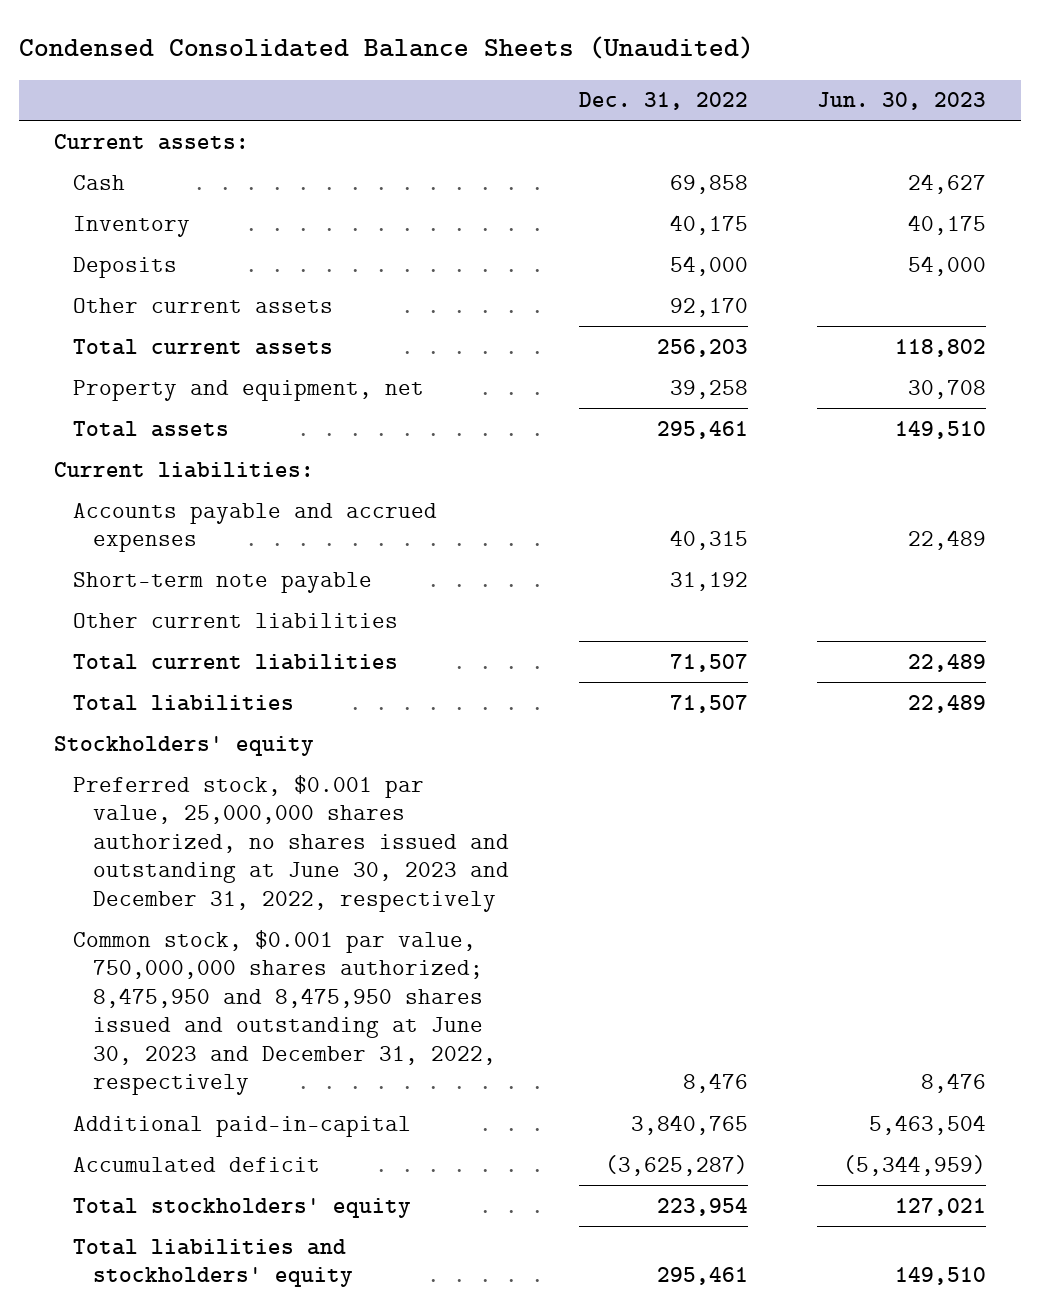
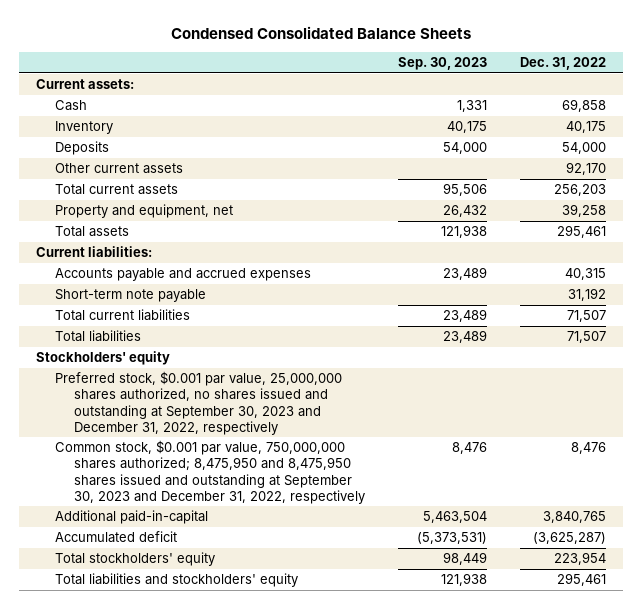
[19,35,755,59] Condensed Consolidated Balance Sheets (Unaudited) -> [170,26,471,40] Condensed Consolidated Balance Sheets
[817,92,987,111] Jun. 30, 2023 -> none
none -> [398,57,488,71] Sep. 30, 2023
[73,612,399,628] Other current liabilities -> none
[73,774,510,912] Preferred stock, $0.001 par value, 25,000,000 shares authorized, no shares issued and outstanding at June 30, 2023 and December 31, 2022, respectively -> [54,371,342,435] Preferred stock, $0.001 par value, 25,000,000 shares authorized, no shares issued and outstanding at September 30, 2023 and December 31, 2022, respectively
[73,929,497,1096] Common stock, $0.001 par value, 750,000,000 shares authorized; 8,475,950 and 8,475,950 shares issued and outstanding at June 30, 2023 and December 31, 2022, respectively -> [54,440,365,504] Common stock, $0.001 par value, 750,000,000 shares authorized; 8,475,950 and 8,475,950 shares issued and outstanding at September 30, 2023 and December 31, 2022, respectively

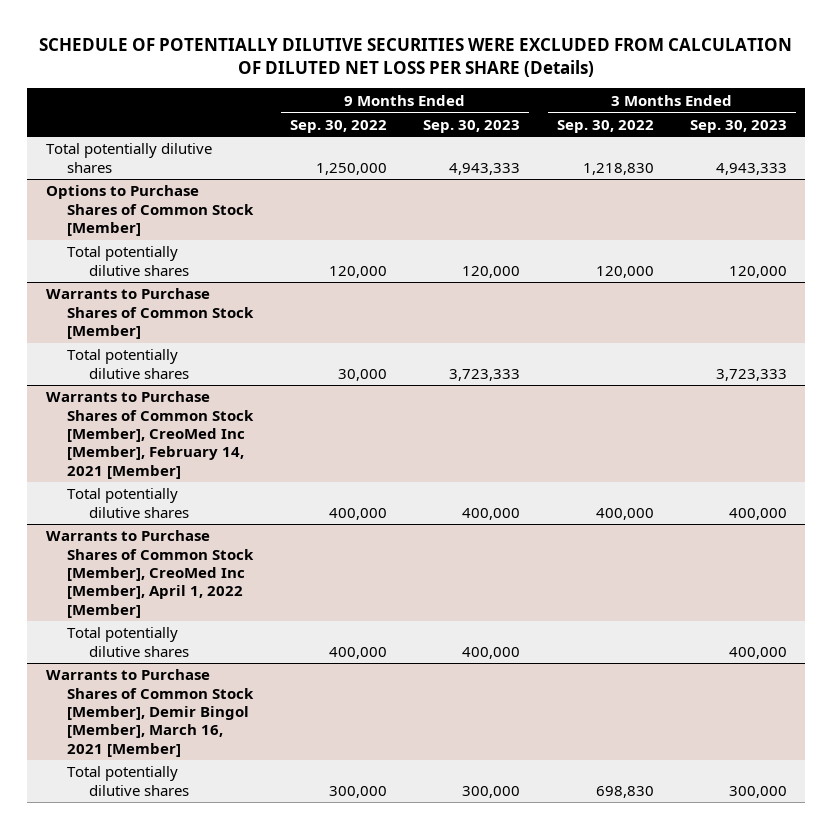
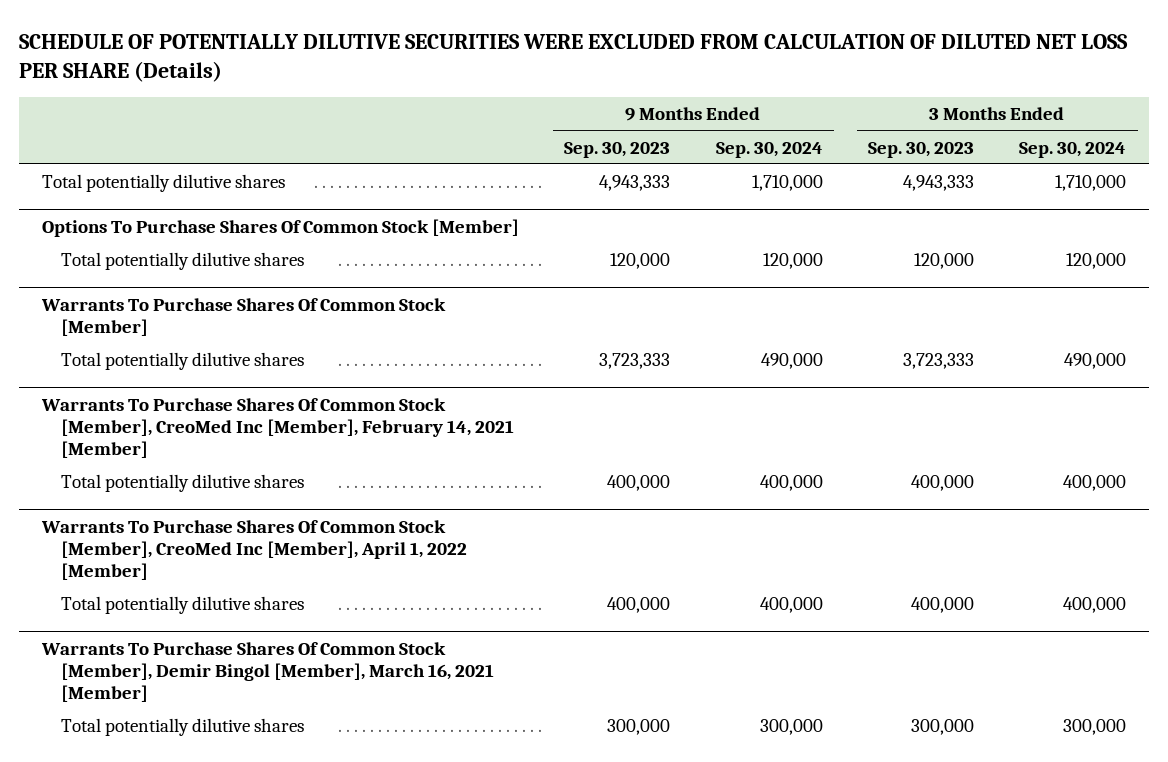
[289,119,387,133] Sep. 30, 2022 -> none
[556,119,654,133] Sep. 30, 2022 -> none
none -> [715,141,823,158] Sep. 30, 2024
none -> [1019,141,1127,158] Sep. 30, 2024
[45,185,255,236] Options to Purchase Shares of Common Stock [Member] -> [41,219,519,238] Options To Purchase Shares Of Common Stock [Member]
[45,288,255,339] Warrants to Purchase Shares of Common Stock [Member] -> [40,298,446,336] Warrants To Purchase Shares Of Common Stock [Member]
[45,391,255,479] Warrants to Purchase Shares of Common Stock [Member], CreoMed Inc [Member], February 14, 2021 [Member] -> [40,398,514,458] Warrants To Purchase Shares Of Common Stock [Member], CreoMed Inc [Member], February 14, 2021 [Member]
[45,530,255,618] Warrants to Purchase Shares of Common Stock [Member], CreoMed Inc [Member], April 1, 2022 [Member] -> [40,520,467,580] Warrants To Purchase Shares Of Common Stock [Member], CreoMed Inc [Member], April 1, 2022 [Member]
[45,669,255,757] Warrants to Purchase Shares of Common Stock [Member], Demir Bingol [Member], March 16, 2021 [Member] -> [40,642,494,702] Warrants To Purchase Shares Of Common Stock [Member], Demir Bingol [Member], March 16, 2021 [Member]

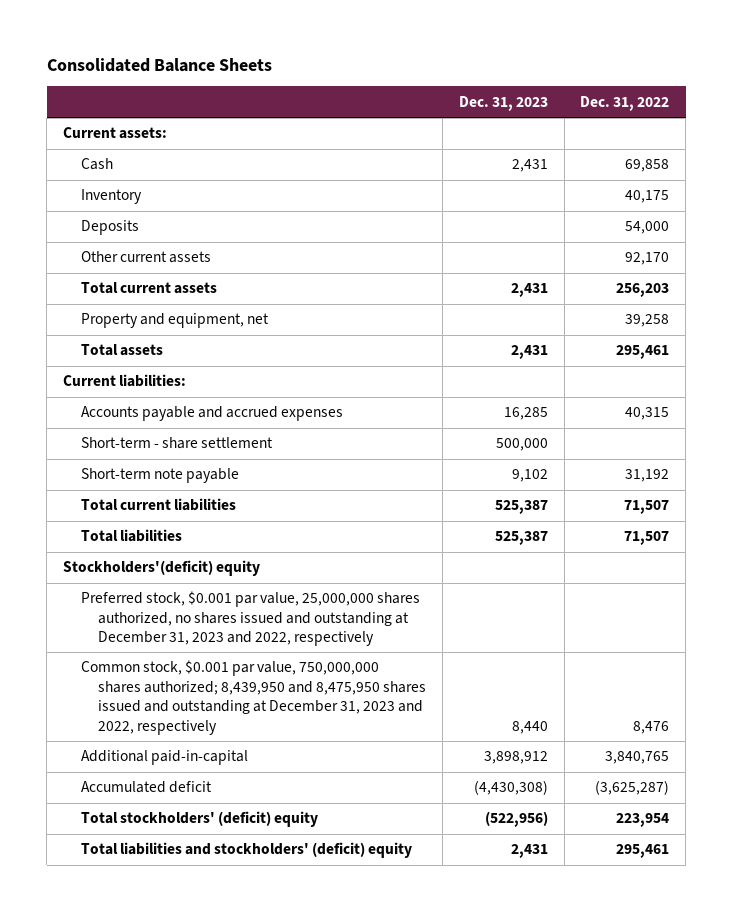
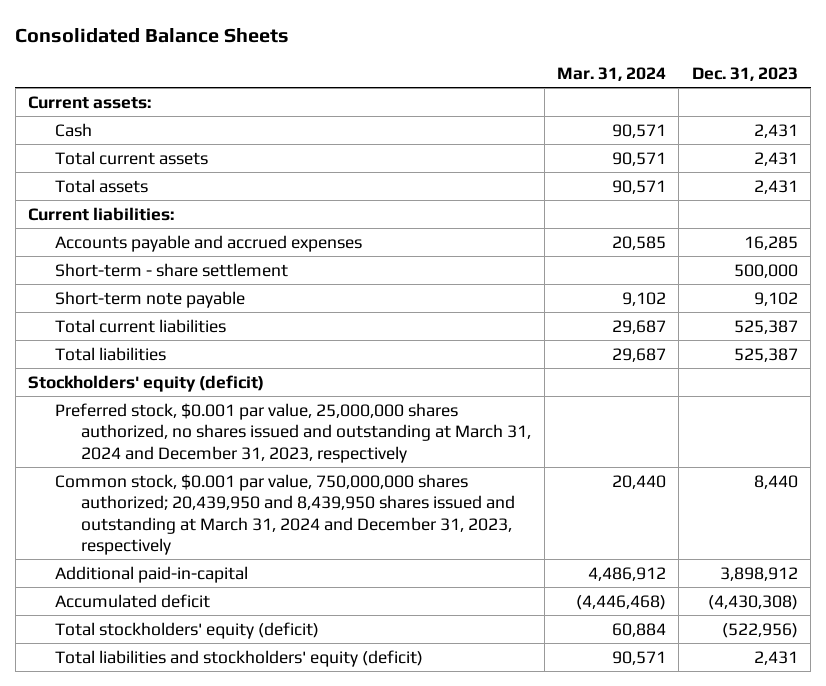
[580,95,670,111] Dec. 31, 2022 -> none
none -> [556,67,666,82] Mar. 31, 2024
[80,189,142,205] Inventory -> none
[80,220,139,236] Deposits -> none
[80,251,211,264] Other current assets -> none
[80,313,269,329] Property and equipment, net -> none
[63,560,261,577] Stockholders'(deficit) equity -> [28,374,265,392] Stockholders' equity (deficit)
[80,591,420,647] Preferred stock, $0.001 par value, 25,000,000 shares authorized, no shares issued and outstanding at December 31, 2023 and 2022, respectively -> [54,402,532,463] Preferred stock, $0.001 par value, 25,000,000 shares authorized, no shares issued and outstanding at March 31, 2024 and December 31, 2023, respectively
[80,660,426,735] Common stock, $0.001 par value, 750,000,000 shares authorized; 8,439,950 and 8,475,950 shares issued and outstanding at December 31, 2023 and 2022, respectively -> [54,473,516,556] Common stock, $0.001 par value, 750,000,000 shares authorized; 20,439,950 and 8,439,950 shares issued and outstanding at March 31, 2024 and December 31, 2023, respectively
[80,811,318,828] Total stockholders' (deficit) equity -> [54,621,319,639] Total stockholders' equity (deficit)
[80,842,412,859] Total liabilities and stockholders' (deficit) equity -> [54,649,423,667] Total liabilities and stockholders' equity (deficit)

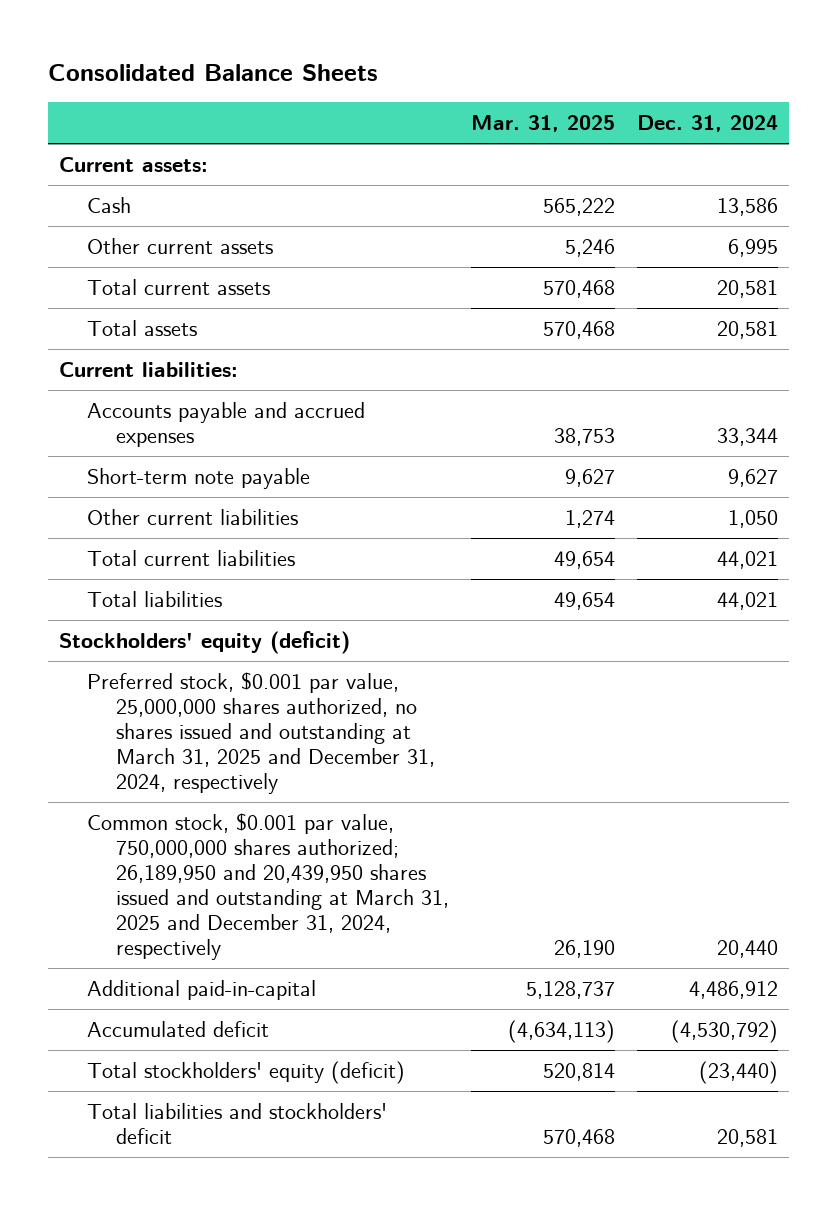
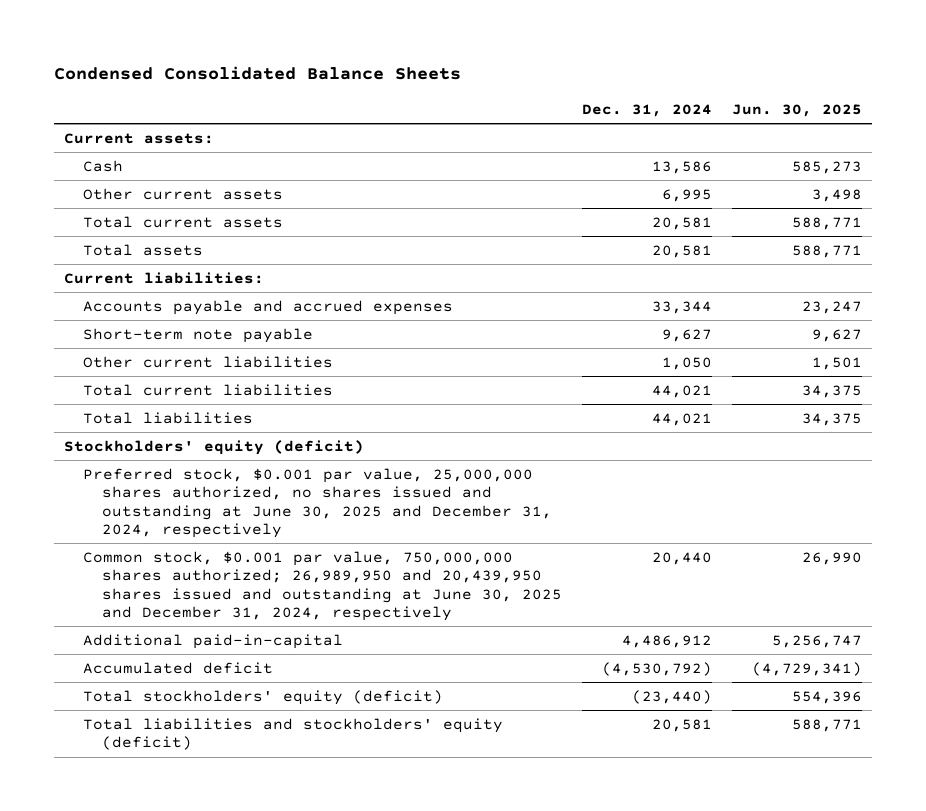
[47,63,378,81] Consolidated Balance Sheets -> [54,66,462,81] Condensed Consolidated Balance Sheets
[471,115,616,133] Mar. 31, 2025 -> none
none -> [732,103,863,117] Jun. 30, 2025
[87,672,436,795] Preferred stock, $0.001 par value, 25,000,000 shares authorized, no shares issued and outstanding at March 31, 2025 and December 31, 2024, respectively -> [83,467,552,538] Preferred stock, $0.001 par value, 25,000,000 shares authorized, no shares issued and outstanding at June 30, 2025 and December 31, 2024, respectively
[87,813,450,960] Common stock, $0.001 par value, 750,000,000 shares authorized; 26,189,950 and 20,439,950 shares issued and outstanding at March 31, 2025 and December 31, 2024, respectively -> [83,550,562,621] Common stock, $0.001 par value, 750,000,000 shares authorized; 26,989,950 and 20,439,950 shares issued and outstanding at June 30, 2025 and December 31, 2024, respectively
[87,1103,388,1145] Total liabilities and stockholders' deficit -> [83,717,504,751] Total liabilities and stockholders' equity (deficit)

